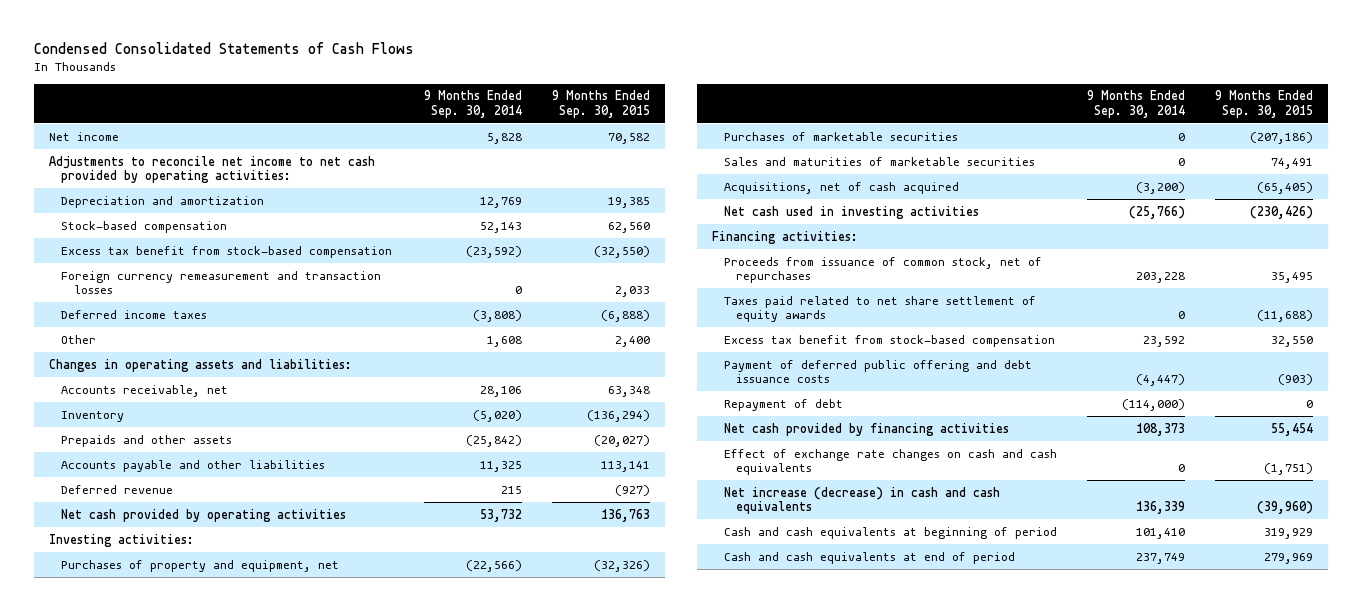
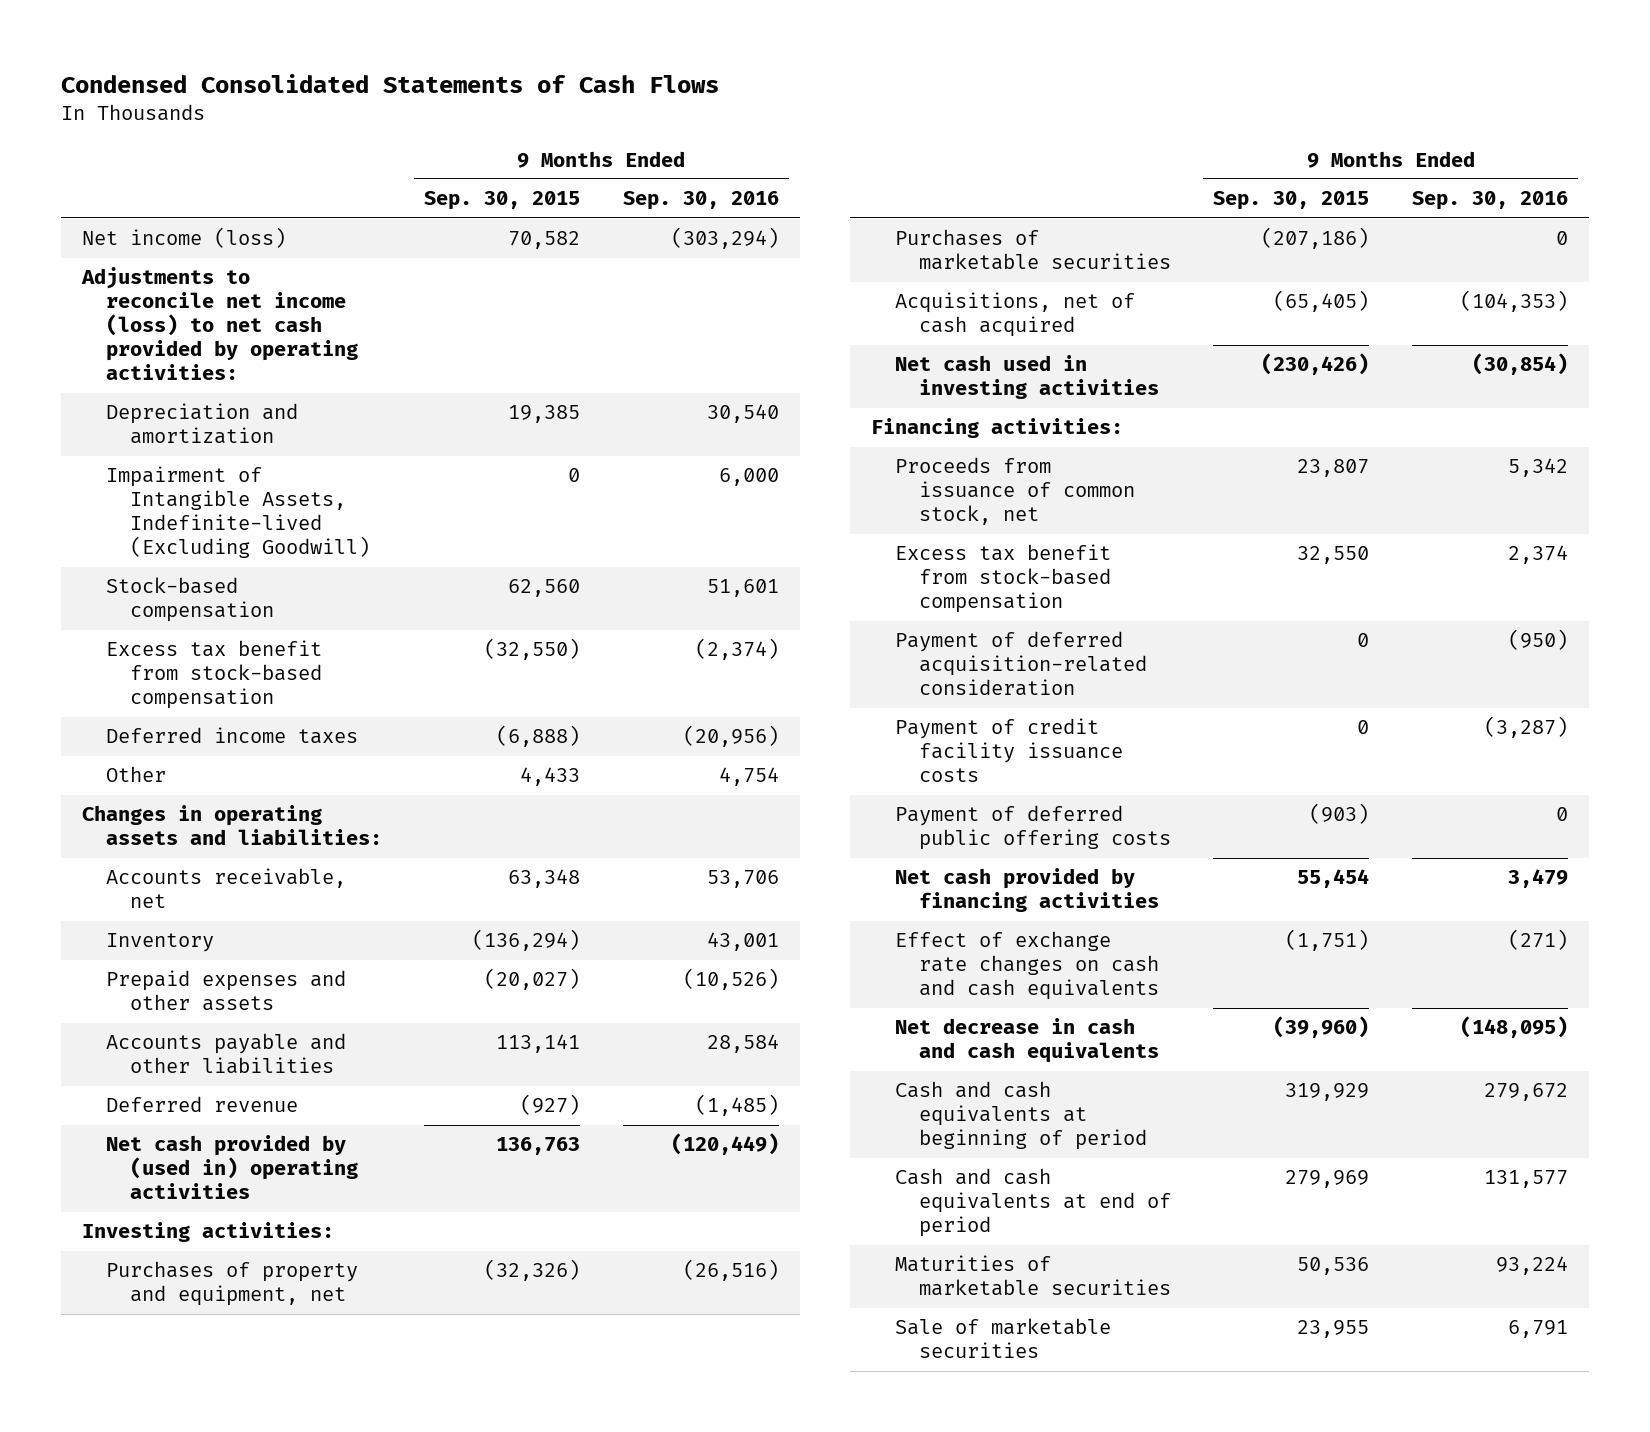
[424,90,523,118] 9 Months Ended Sep. 30, 2014 -> none
none -> [622,191,779,211] Sep. 30, 2016
[48,131,119,141] Net income -> [82,227,287,249] Net income (loss)
[48,155,375,184] Adjustments to reconcile net income to net cash provided by operating activities: -> [81,267,359,381] Adjustments to reconcile net income (loss) to net cash provided by operating activities:
none -> [106,466,371,559] Impairment of Intangible Assets, Indefinite-lived (Excluding Goodwill)
[61,270,382,295] Foreign currency remeasurement and transaction losses -> none
[615,335,651,347] 2,400 -> [520,767,581,787] 4,433
[61,434,233,447] Prepaids and other assets -> [106,970,347,1012] Prepaid expenses and other assets
[61,508,347,522] Net cash provided by operating activities -> [106,1135,359,1200] Net cash provided by (used in) operating activities
[723,156,1035,166] Sales and maturities of marketable securities -> none
[723,295,1036,323] Taxes paid related to net share settlement of equity awards -> none
[723,256,1042,284] Proceeds from issuance of common stock, net of repurchases -> [895,457,1136,526] Proceeds from issuance of common stock, net
[1270,272,1313,284] 35,495 -> [1297,459,1370,478] 23,807
[723,398,843,411] Repayment of debt -> none
none -> [895,631,1148,697] Payment of deferred acquisition-related consideration
none -> [895,718,1124,783] Payment of credit facility issuance costs
[723,359,1032,384] Payment of deferred public offering and debt issuance costs -> [895,805,1172,851] Payment of deferred public offering costs
[723,486,1000,515] Net increase (decrease) in cash and cash equivalents -> [895,1018,1160,1064] Net decrease in cash and cash equivalents
none -> [895,1255,1172,1297] Maturities of marketable securities
none -> [895,1318,1112,1359] Sale of marketable securities

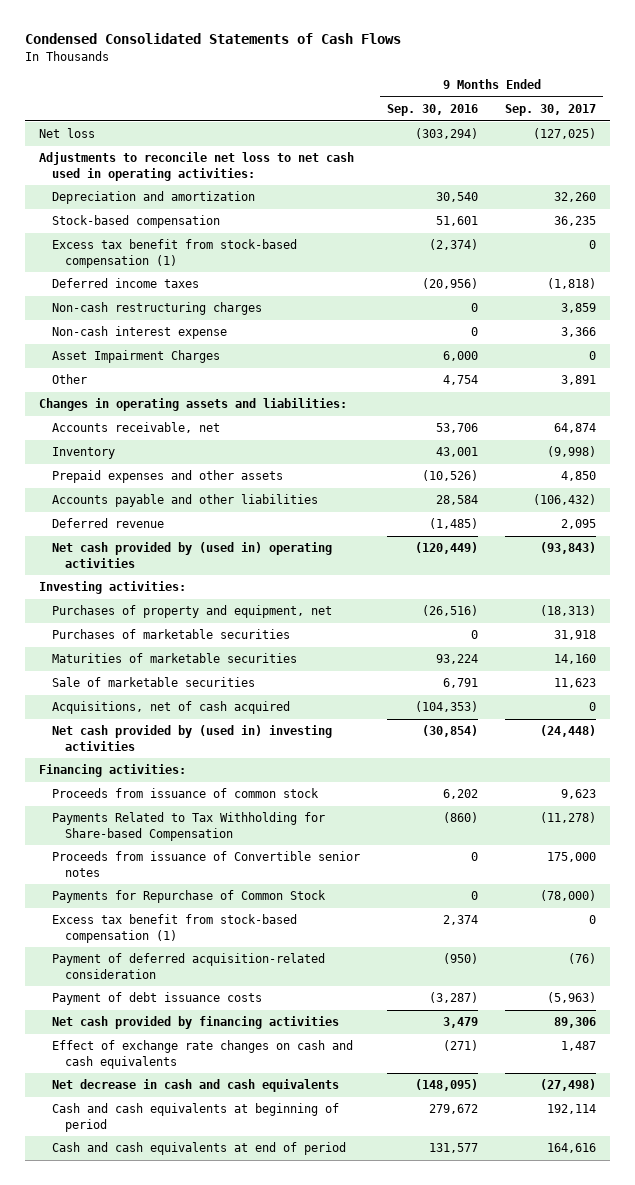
[424,191,581,211] Sep. 30, 2015 -> none
none -> [505,104,597,117] Sep. 30, 2017
[82,227,287,249] Net income (loss) -> [38,128,95,139] Net loss
[81,267,359,381] Adjustments to reconcile net income (loss) to net cash provided by operating activities: -> [38,152,354,181] Adjustments to reconcile net loss to net cash used in operating activities:
[106,466,371,559] Impairment of Intangible Assets, Indefinite-lived (Excluding Goodwill) -> none
[106,640,323,710] Excess tax benefit from stock-based compensation -> [52,239,298,268] Excess tax benefit from stock-based compensation (1)
none -> [52,302,263,316] Non-cash restructuring charges
none -> [52,326,228,340] Non-cash interest expense
none -> [52,350,221,364] Asset Impairment Charges
[895,1255,1172,1297] Maturities of marketable securities -> [52,653,298,664] Maturities of marketable securities
[895,1318,1112,1359] Sale of marketable securities -> [52,677,256,688] Sale of marketable securities
[895,355,1160,400] Net cash used in investing activities -> [52,725,333,751] Net cash provided by (used in) investing activities
[895,457,1136,526] Proceeds from issuance of common stock, net -> [52,788,320,799] Proceeds from issuance of common stock
[1507,458,1568,478] 5,342 -> [443,789,479,800] 6,202
none -> [52,812,326,841] Payments Related to Tax Withholding for Share-based Compensation
none -> [52,851,361,877] Proceeds from issuance of Convertible senior notes
none -> [52,890,327,904] Payments for Repurchase of Common Stock
[895,544,1112,614] Excess tax benefit from stock-based compensation -> [52,914,298,943] Excess tax benefit from stock-based compensation (1)
[895,805,1172,851] Payment of deferred public offering costs -> none
[895,718,1124,783] Payment of credit facility issuance costs -> [52,992,263,1006] Payment of debt issuance costs

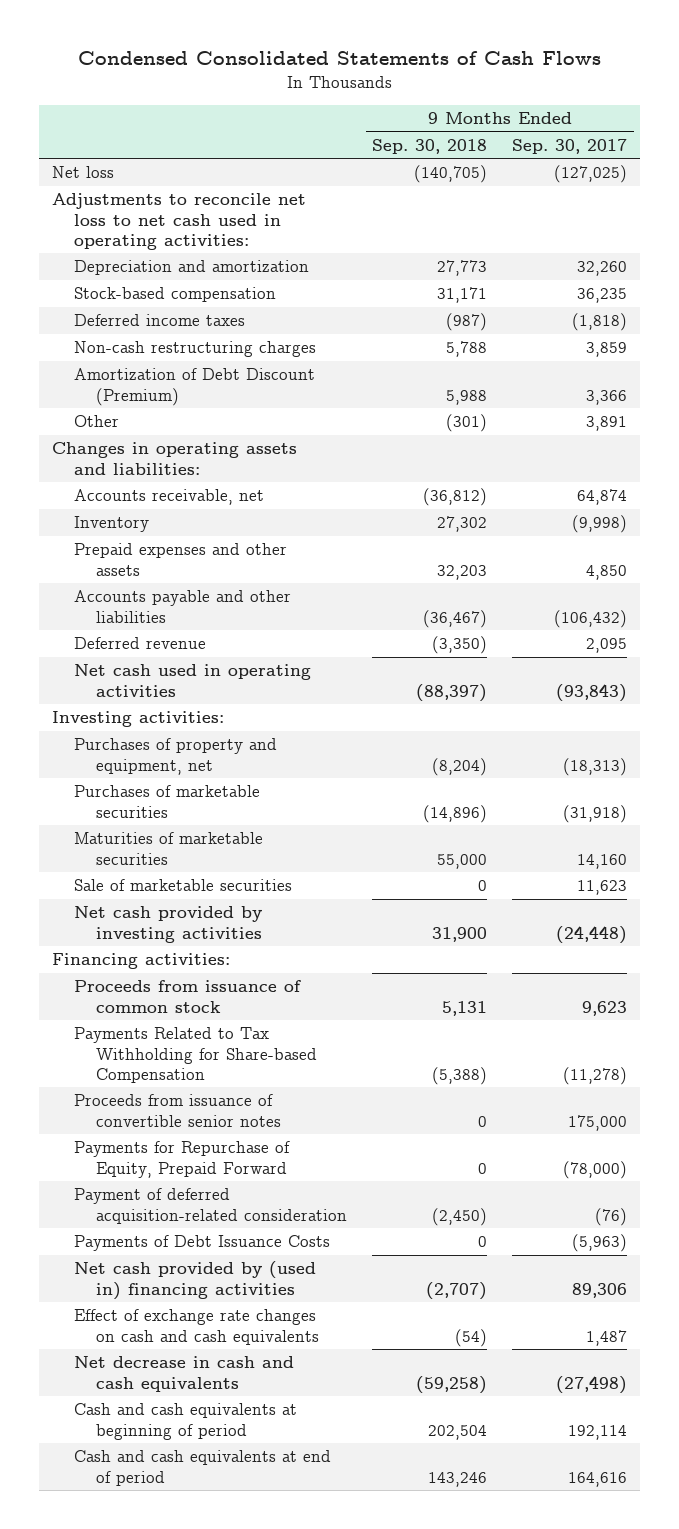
[387,104,479,117] Sep. 30, 2016 -> none
none -> [372,138,488,154] Sep. 30, 2018
[52,239,298,268] Excess tax benefit from stock-based compensation (1) -> none
[52,350,221,364] Asset Impairment Charges -> none
[52,326,228,340] Non-cash interest expense -> [73,368,315,406] Amortization of Debt Discount (Premium)
[52,542,333,568] Net cash provided by (used in) operating activities -> [73,664,311,697] Net cash used in operating activities
[554,630,597,641] 31,918 -> [563,804,628,823] (31,918)
[52,701,291,715] Acquisitions, net of cash acquired -> none
[52,725,333,751] Net cash provided by (used in) investing activities -> [73,906,262,943] Net cash provided by investing activities
[52,890,327,904] Payments for Repurchase of Common Stock -> none
[52,914,298,943] Excess tax benefit from stock-based compensation (1) -> none
[52,851,361,877] Proceeds from issuance of Convertible senior notes -> [73,1094,281,1127] Proceeds from issuance of convertible senior notes
none -> [73,1141,290,1178] Payments for Repurchase of Equity, Prepaid Forward
[52,992,263,1006] Payment of debt issuance costs -> [73,1235,330,1252] Payments of Debt Issuance Costs
[52,1016,340,1030] Net cash provided by financing activities -> [73,1261,316,1300] Net cash provided by (used in) financing activities

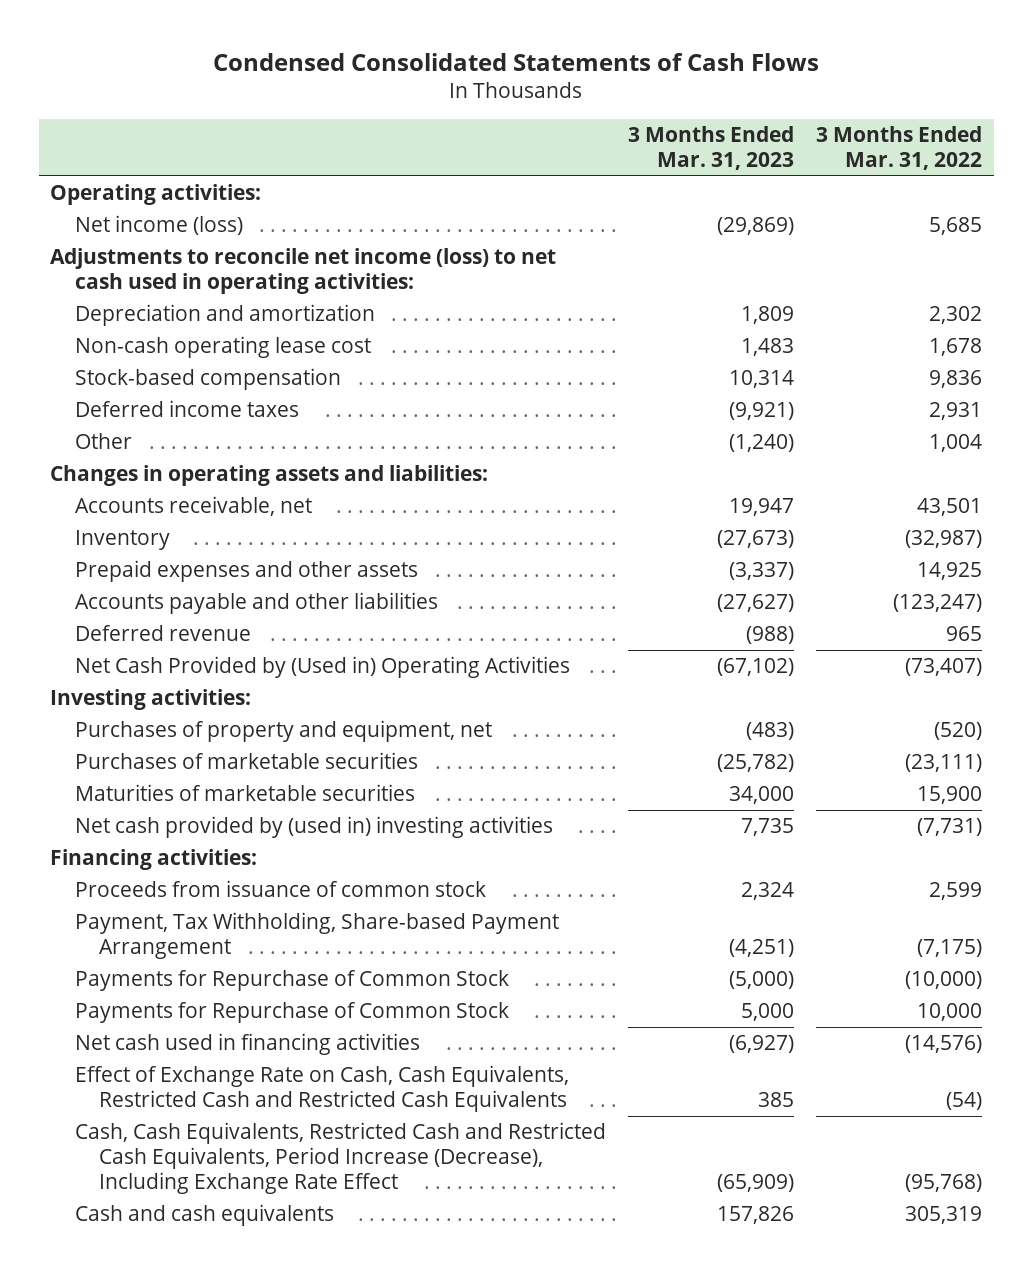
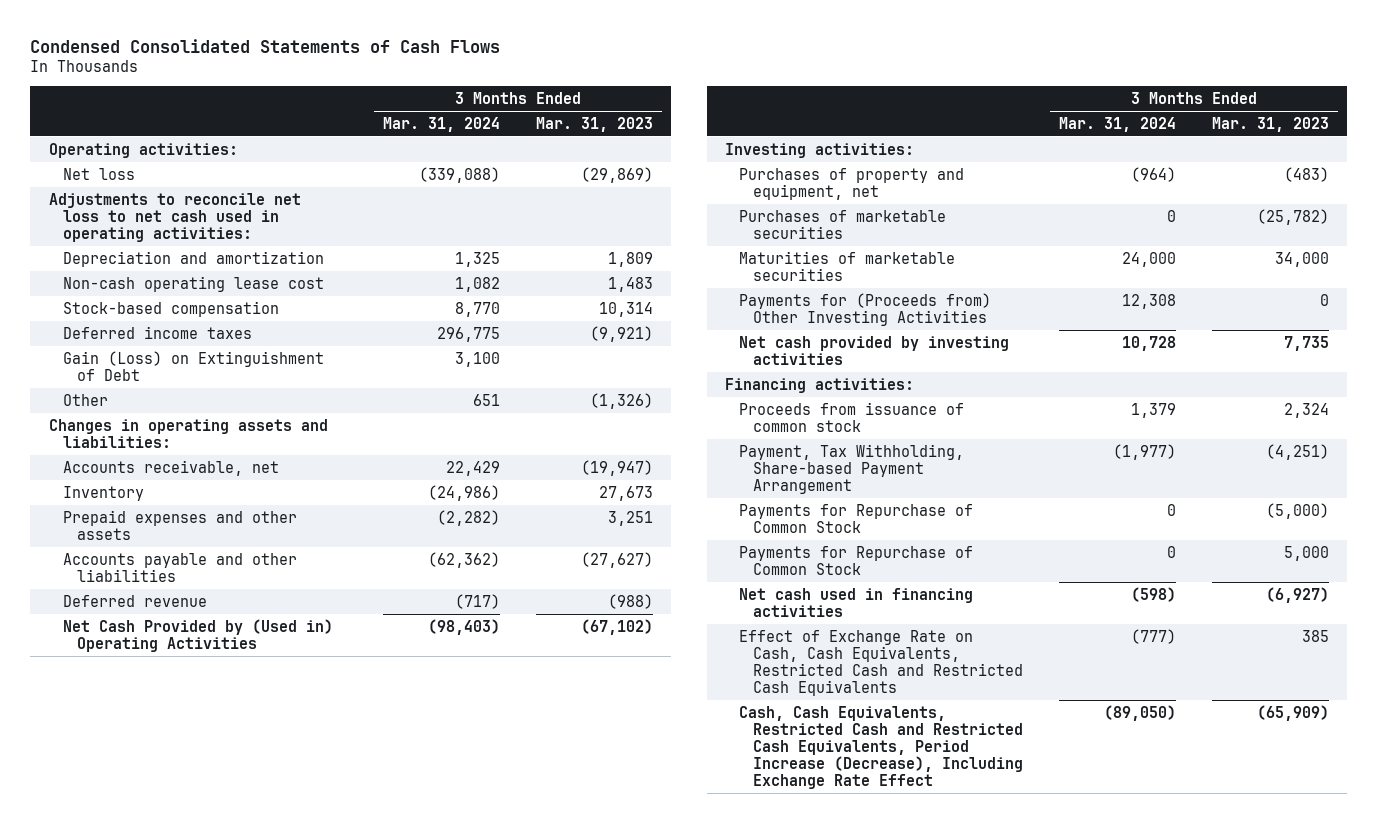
[816,126,983,171] 3 Months Ended Mar. 31, 2022 -> none
none -> [382,116,500,132] Mar. 31, 2024
[74,215,243,236] Net income (loss) -> [62,167,135,180] Net loss
[50,248,557,295] Adjustments to reconcile net income (loss) to net cash used in operating activities: -> [48,192,301,242] Adjustments to reconcile net loss to net cash used in operating activities:
none -> [62,350,324,381] Gain (Loss) on Extinguishment of Debt
[728,434,794,453] (1,240) -> [589,392,653,409] (1,326)
[728,498,794,517] 19,947 -> [580,459,653,476] (19,947)
[716,530,794,549] (27,673) -> [598,485,653,501] 27,673
[728,562,794,581] (3,337) -> [607,510,653,526] 3,251
none -> [738,292,991,326] Payments for (Proceeds from) Other Investing Activities
[74,816,553,839] Net cash provided by (used in) investing activities -> [738,335,1009,365] Net cash provided by investing activities
[74,1204,334,1227] Cash and cash equivalents -> none

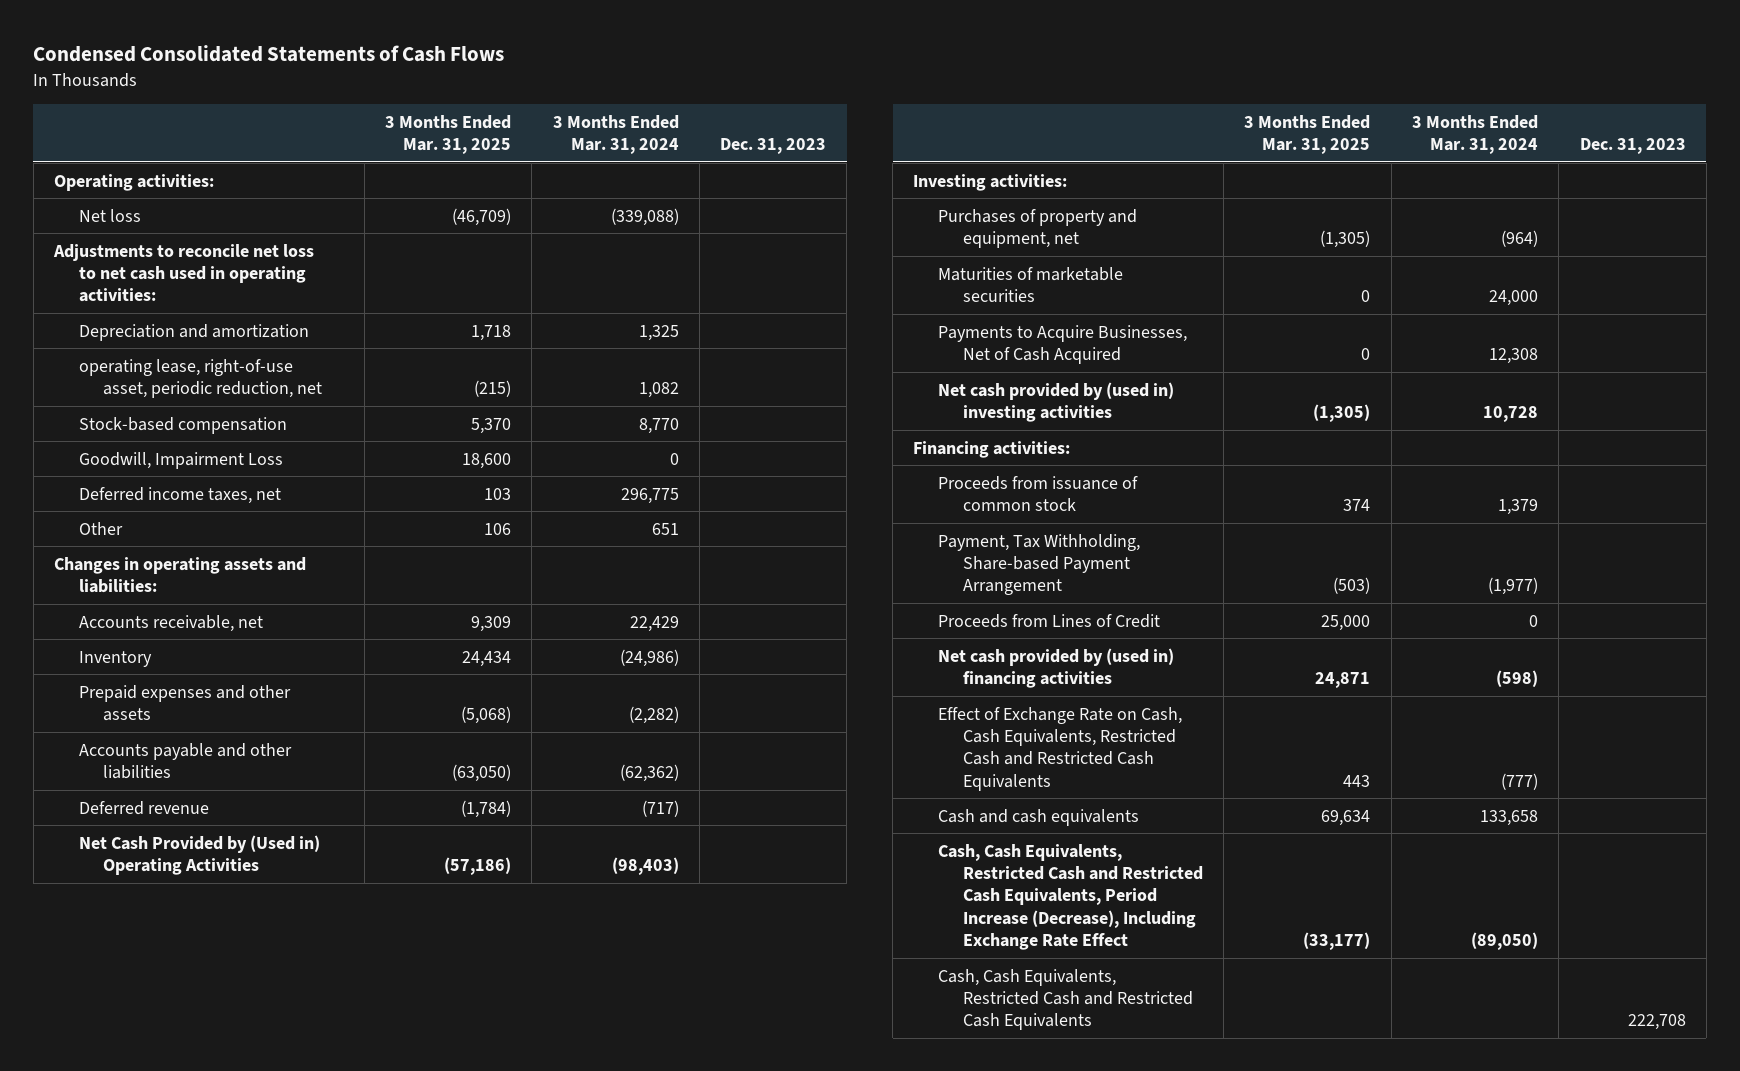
[535,116,653,132] Mar. 31, 2023 -> none
none -> [385,115,512,155] 3 Months Ended Mar. 31, 2025
none -> [720,138,827,155] Dec. 31, 2023
[62,275,324,292] Non-cash operating lease cost -> [78,358,323,398] operating lease, right-of-use asset, periodic reduction, net
[62,350,324,381] Gain (Loss) on Extinguishment of Debt -> none
none -> [78,451,283,469] Goodwill, Impairment Loss
[62,325,252,339] Deferred income taxes -> [78,486,281,504] Deferred income taxes, net
[738,209,946,239] Purchases of marketable securities -> none
[738,292,991,326] Payments for (Proceeds from) Other Investing Activities -> [938,324,1188,364] Payments to Acquire Businesses, Net of Cash Acquired
[738,335,1009,365] Net cash provided by investing activities -> [938,381,1175,422] Net cash provided by (used in) investing activities
[738,503,973,533] Payments for Repurchase of Common Stock -> none
[738,545,973,575] Payments for Repurchase of Common Stock -> none
none -> [938,613,1161,628] Proceeds from Lines of Credit
[738,587,973,617] Net cash used in financing activities -> [938,647,1175,688] Net cash provided by (used in) financing activities
none -> [938,808,1140,826] Cash and cash equivalents
none -> [938,968,1193,1031] Cash, Cash Equivalents, Restricted Cash and Restricted Cash Equivalents

